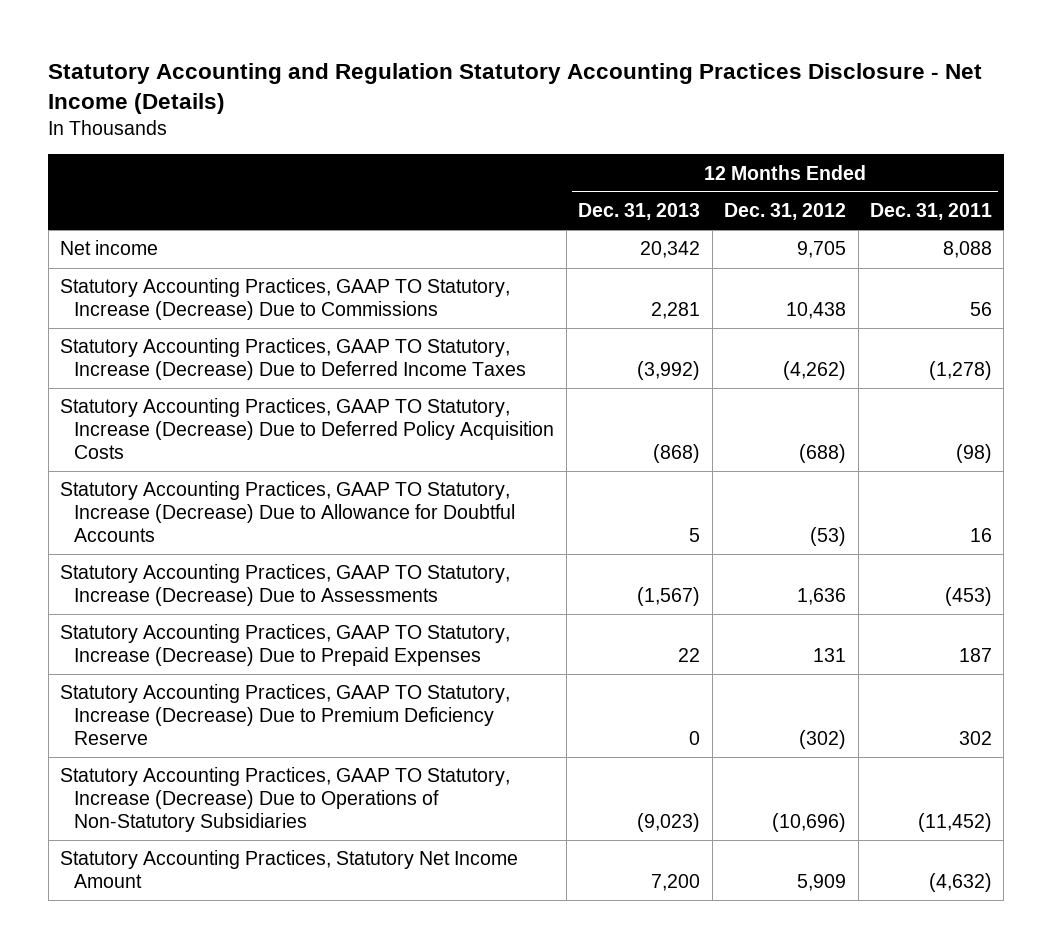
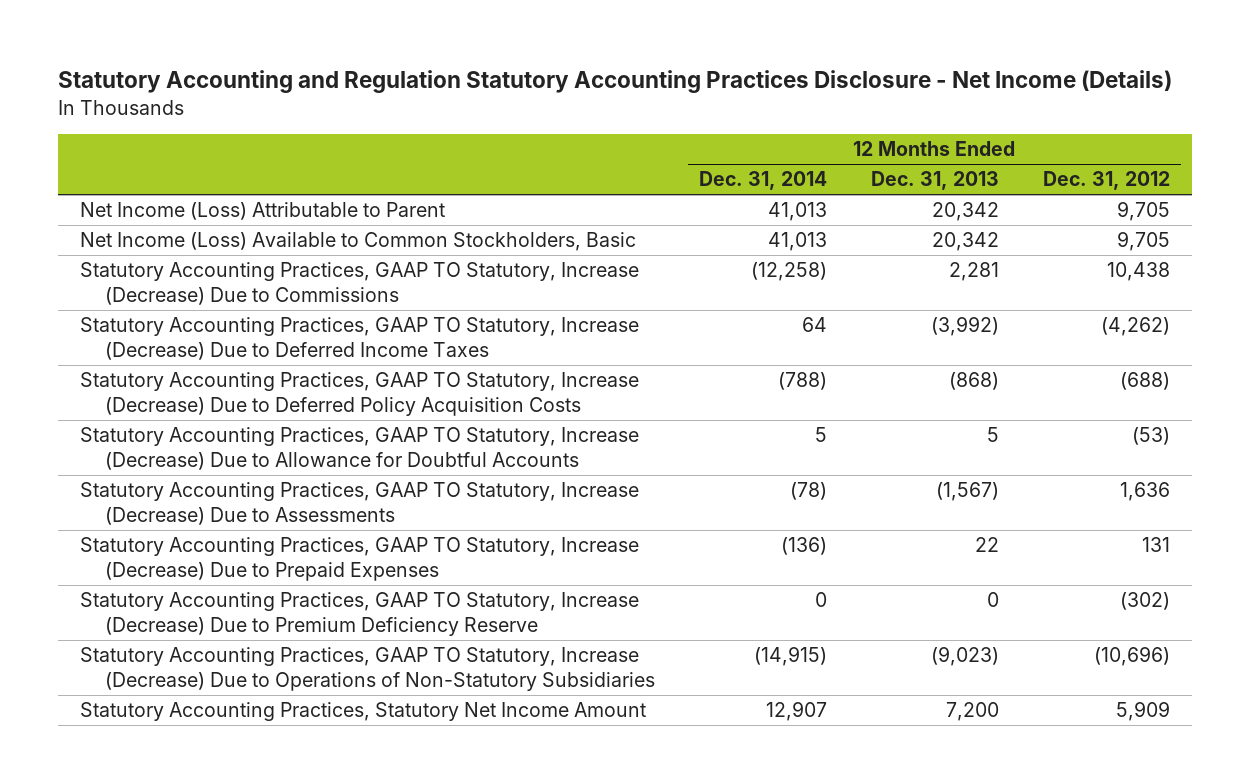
[870,203,993,221] Dec. 31, 2011 -> none
none -> [698,171,827,191] Dec. 31, 2014
[60,240,159,256] Net income -> [79,202,445,221] Net Income (Loss) Attributable to Parent
none -> [79,232,636,252] Net Income (Loss) Available to Common Stockholders, Basic

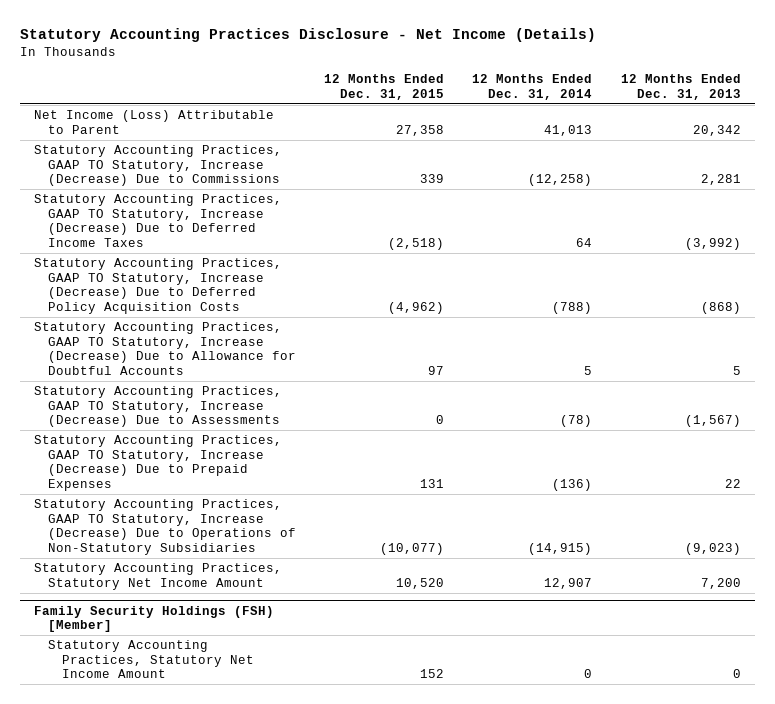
[57,70,1172,94] Statutory Accounting and Regulation Statutory Accounting Practices Disclosure - Net Income (Details) -> [19,28,596,43] Statutory Accounting Practices Disclosure - Net Income (Details)
[1042,171,1170,191] Dec. 31, 2012 -> none
none -> [324,74,445,100] 12 Months Ended Dec. 31, 2015
[79,232,636,252] Net Income (Loss) Available to Common Stockholders, Basic -> none
[79,592,639,637] Statutory Accounting Practices, GAAP TO Statutory, Increase (Decrease) Due to Premium Deficiency Reserve -> none
none -> [33,605,274,633] Family Security Holdings (FSH) [Member]
none -> [47,640,254,679] Statutory Accounting Practices, Statutory Net Income Amount

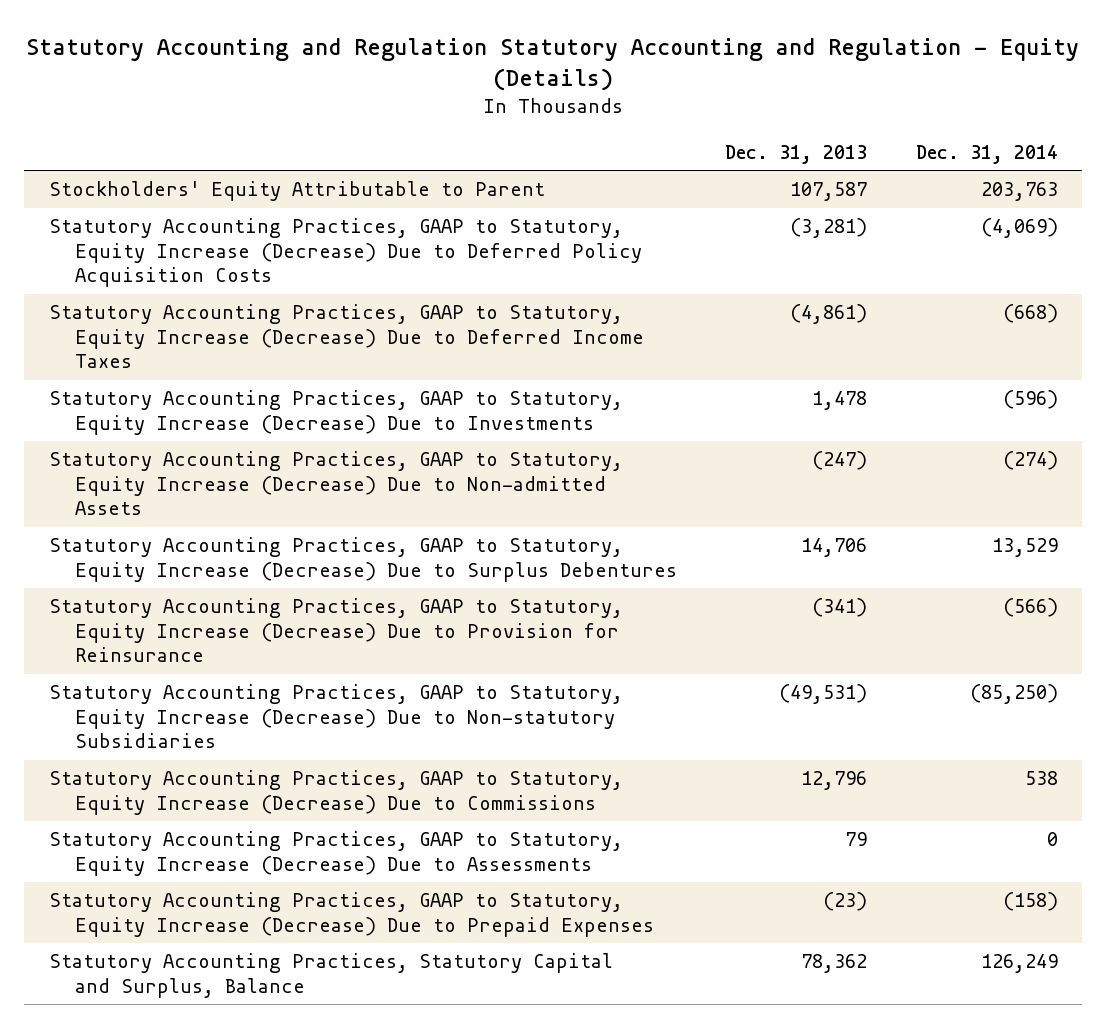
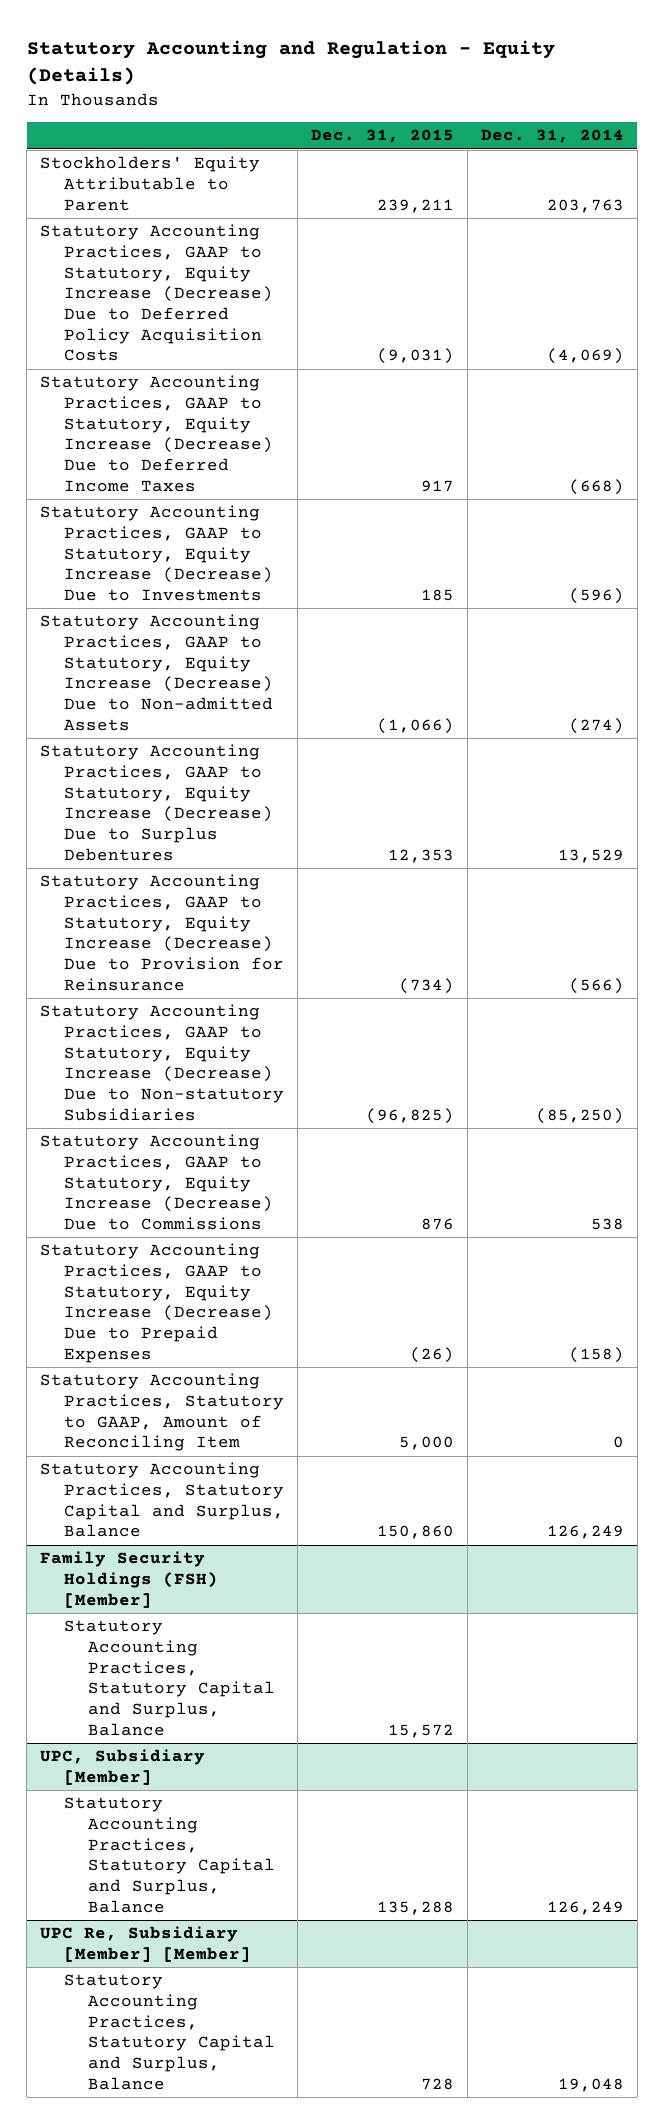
[26,38,1080,92] Statutory Accounting and Regulation Statutory Accounting and Regulation - Equity (Details) -> [26,40,555,86] Statutory Accounting and Regulation - Equity (Details)
[725,144,868,164] Dec. 31, 2013 -> none
none -> [310,129,454,144] Dec. 31, 2015
[48,831,623,876] Statutory Accounting Practices, GAAP to Statutory, Equity Increase (Decrease) Due to Assessments -> none
none -> [40,1373,285,1452] Statutory Accounting Practices, Statutory to GAAP, Amount of Reconciling Item
none -> [40,1551,219,1608] Family Security Holdings (FSH) [Member]
none -> [64,1620,275,1736] Statutory Accounting Practices, Statutory Capital and Surplus, Balance
none -> [40,1749,206,1786] UPC, Subsidiary [Member]
none -> [64,1797,275,1913] Statutory Accounting Practices, Statutory Capital and Surplus, Balance
none -> [40,1926,252,1963] UPC Re, Subsidiary [Member] [Member]
none -> [64,1974,275,2090] Statutory Accounting Practices, Statutory Capital and Surplus, Balance

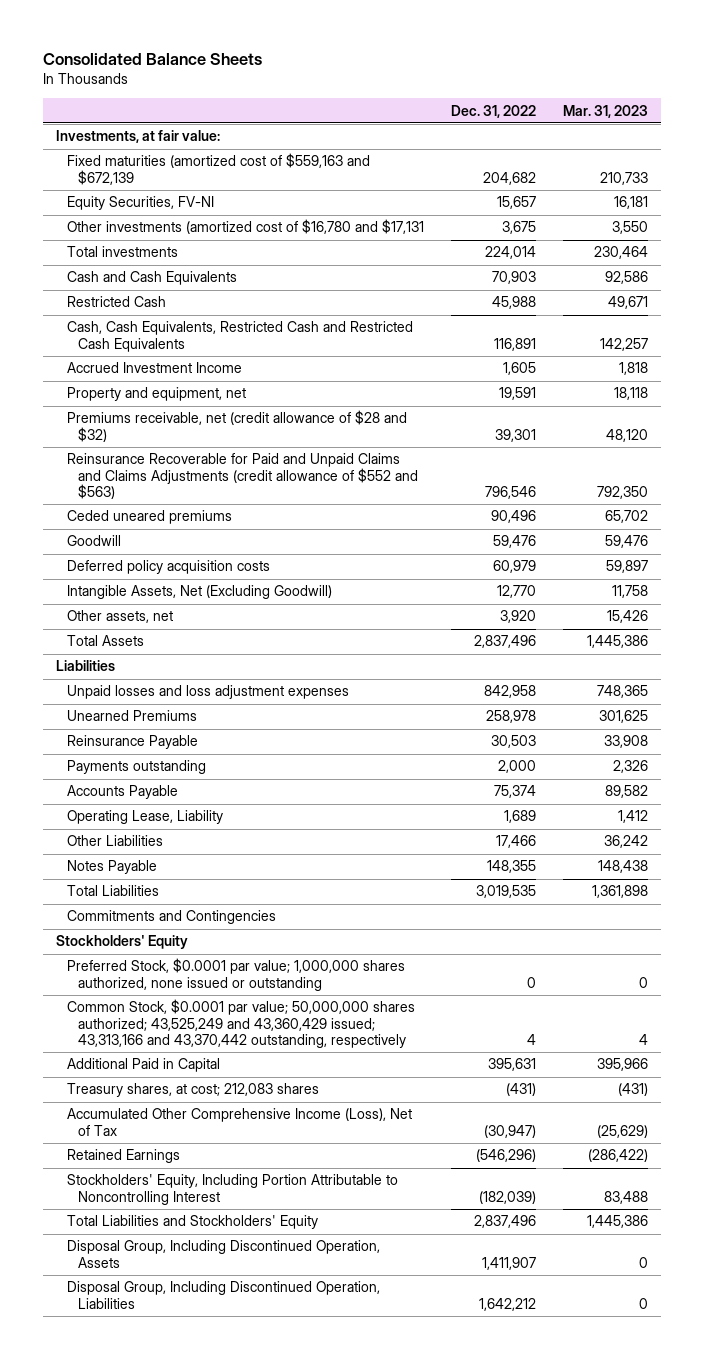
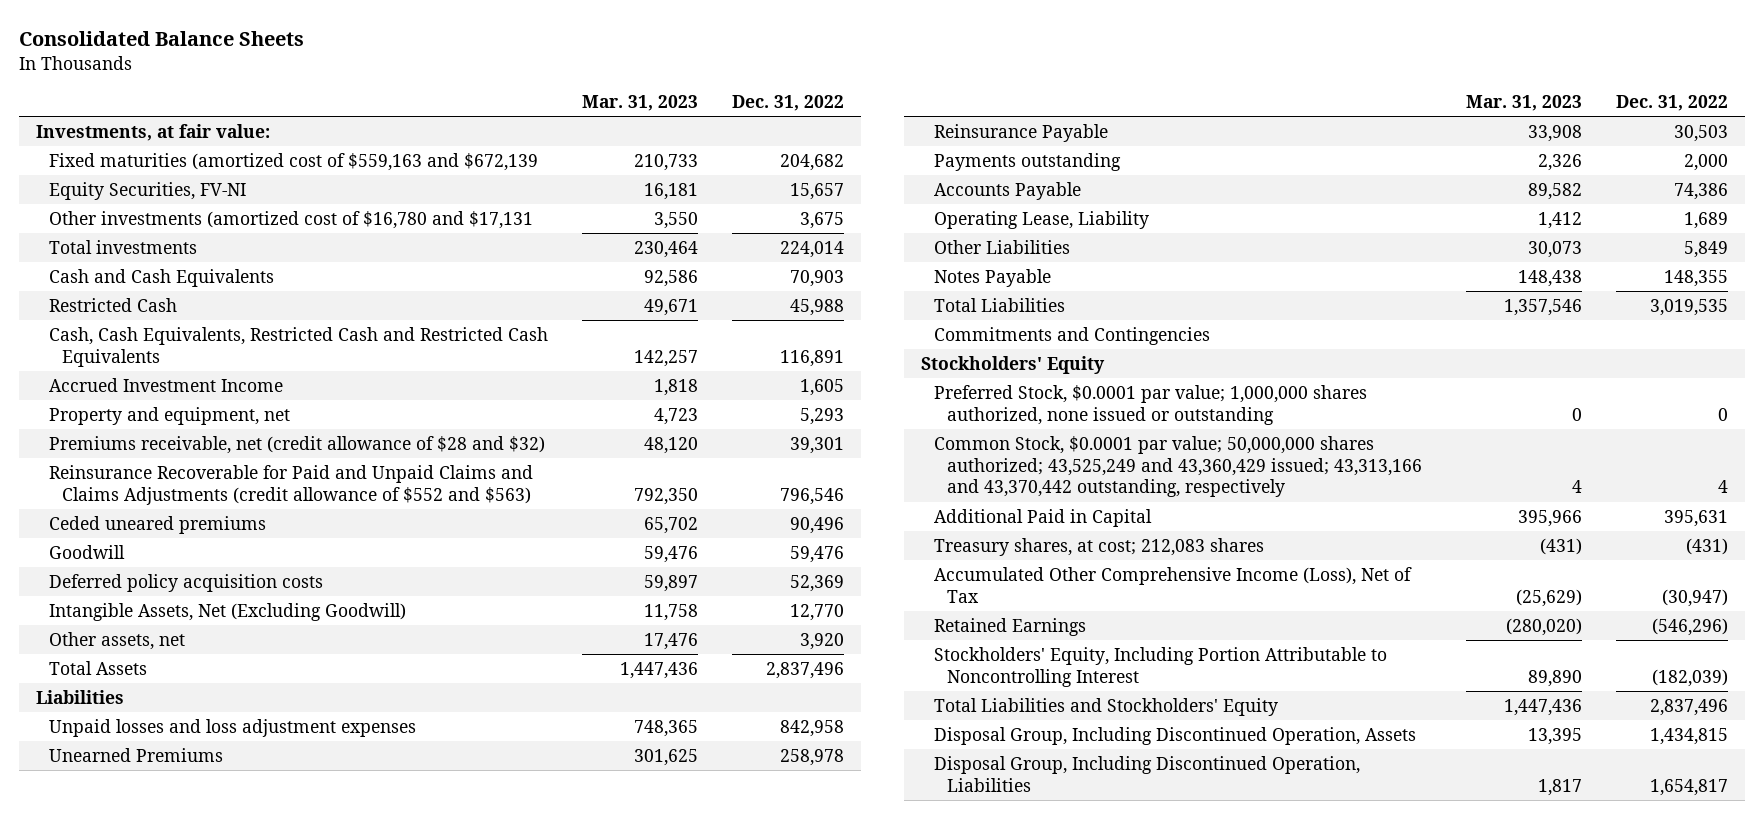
[499,387,537,401] 19,591 -> [799,407,844,425] 5,293
[613,387,648,401] 18,118 -> [654,407,699,425] 4,723
[493,560,537,574] 60,979 -> [789,574,844,592] 52,369
[606,610,648,624] 15,426 -> [644,632,699,650] 17,476
[586,635,648,649] 1,445,386 -> [620,661,699,679] 1,447,436
[494,785,537,799] 75,374 -> [1674,182,1729,200] 74,386
[496,835,537,849] 17,466 -> [1684,240,1729,258] 5,849
[603,835,648,849] 36,242 -> [1528,240,1583,258] 30,073
[591,885,648,899] 1,361,898 -> [1504,298,1583,316] 1,357,546
[587,1149,648,1163] (286,422) -> [1506,617,1583,636] (280,020)
[603,1190,648,1204] 83,488 -> [1528,669,1583,687] 89,890
[586,1215,648,1229] 1,445,386 -> [1504,698,1583,716] 1,447,436
[482,1256,537,1270] 1,411,907 -> [1650,727,1729,745] 1,434,815
[638,1256,648,1268] 0 -> [1528,727,1583,745] 13,395
[479,1297,537,1311] 1,642,212 -> [1650,778,1729,796] 1,654,817
[638,1297,648,1309] 0 -> [1538,778,1583,796] 1,817

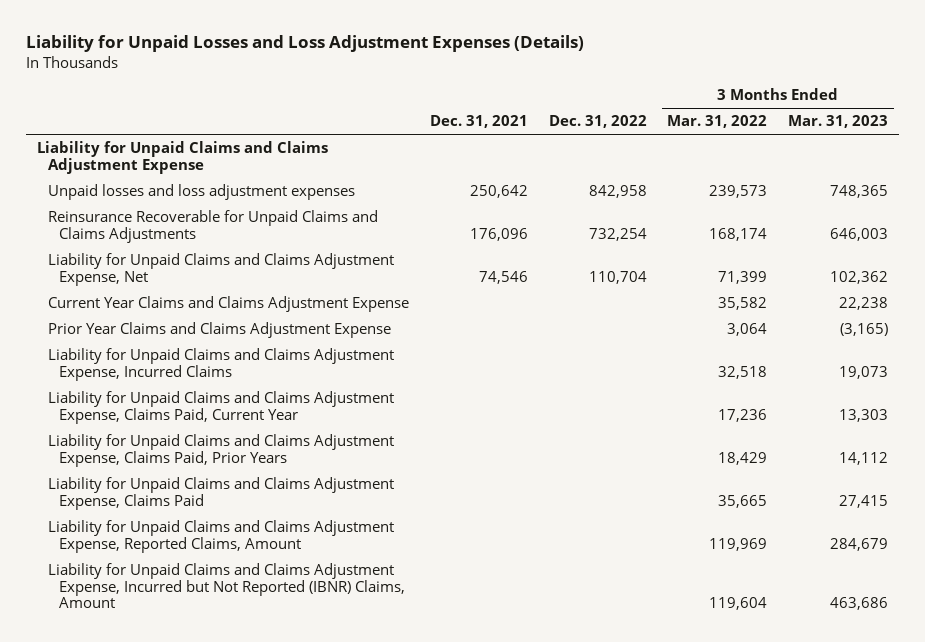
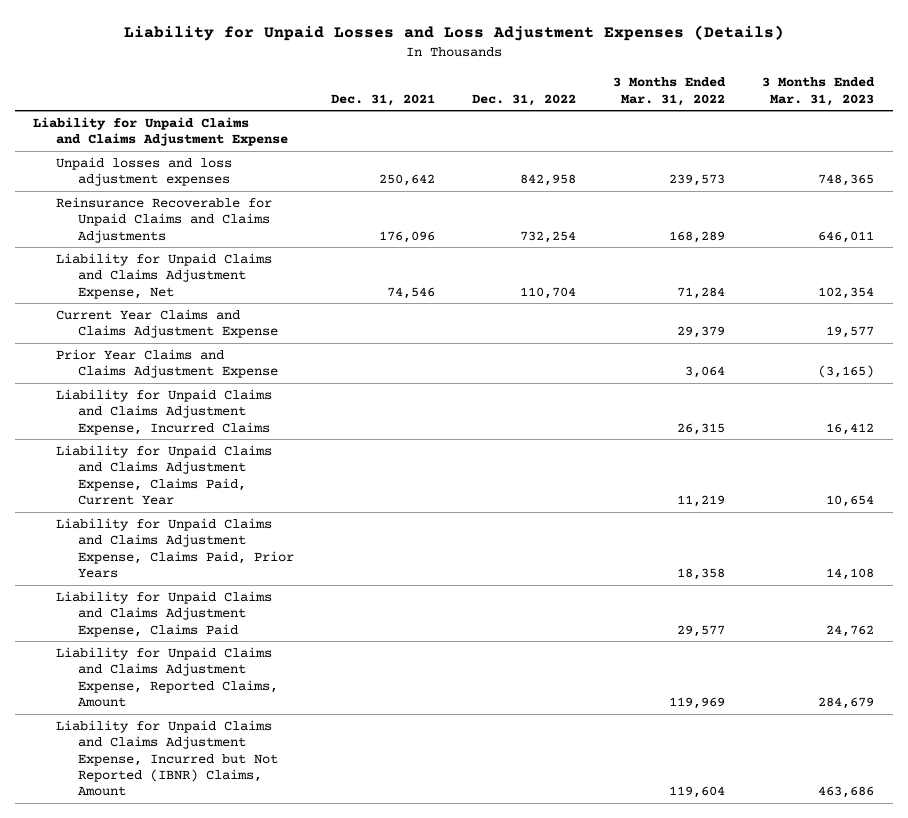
[709,227,768,241] 168,174 -> [669,230,726,243] 168,289
[830,227,889,241] 646,003 -> [818,230,875,243] 646,011
[718,270,768,284] 71,399 -> [677,286,726,299] 71,284
[830,270,889,284] 102,362 -> [818,286,875,299] 102,354
[718,297,768,311] 35,582 -> [677,326,726,339] 29,379
[839,297,889,311] 22,238 -> [826,326,875,339] 19,577
[718,365,768,379] 32,518 -> [677,422,726,435] 26,315
[839,365,889,379] 19,073 -> [826,422,875,435] 16,412
[718,408,768,422] 17,236 -> [677,495,726,508] 11,219
[839,408,889,422] 13,303 -> [826,495,875,508] 10,654
[718,451,768,465] 18,429 -> [677,568,726,581] 18,358
[839,451,889,465] 14,112 -> [826,568,875,581] 14,108
[718,494,768,508] 35,665 -> [677,624,726,637] 29,577
[839,494,889,508] 27,415 -> [826,624,875,637] 24,762

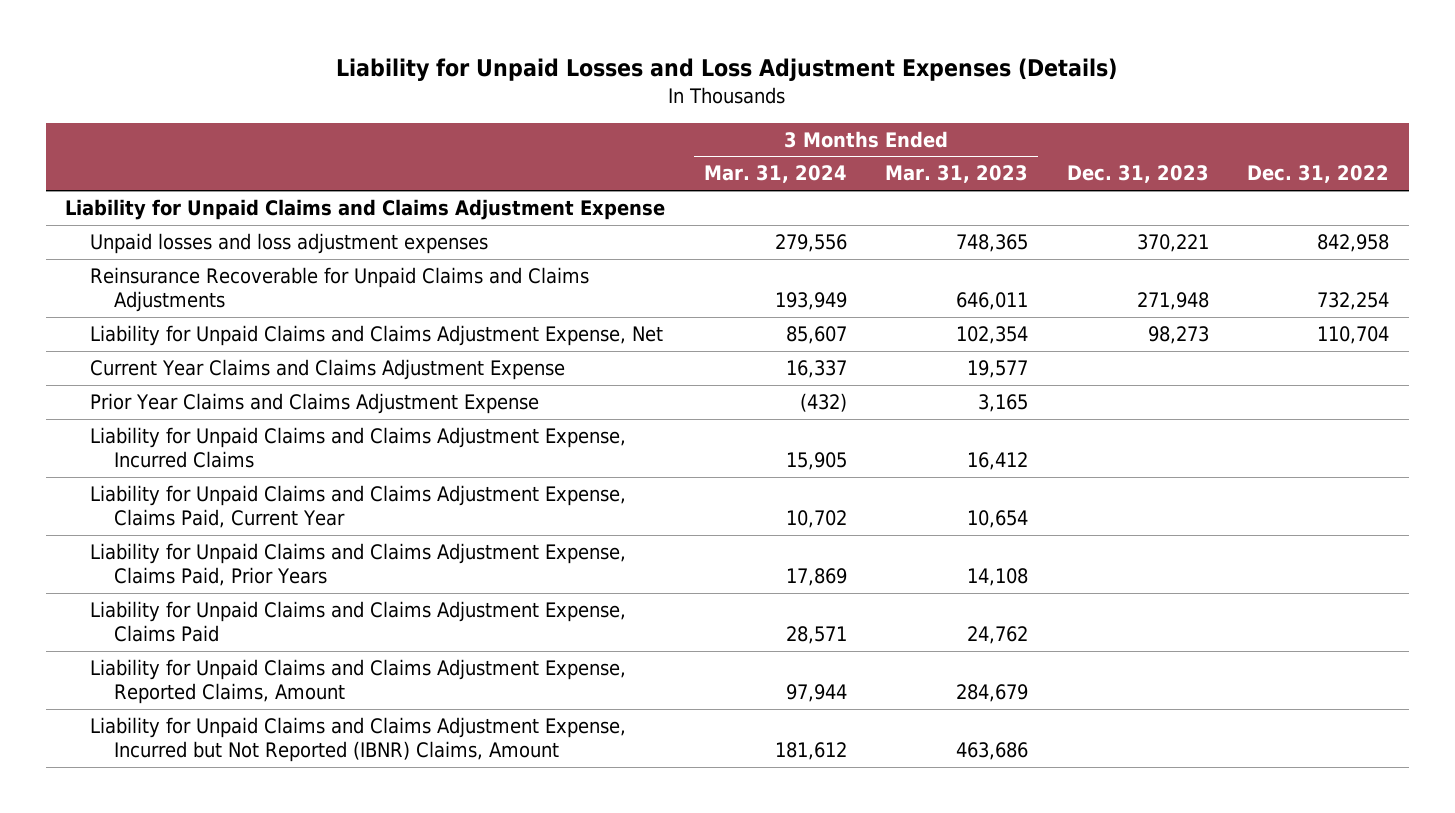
[331,93,436,106] Dec. 31, 2021 -> none
[613,77,727,106] 3 Months Ended Mar. 31, 2022 -> none
none -> [703,165,847,184] Mar. 31, 2024
none -> [1066,165,1209,184] Dec. 31, 2023
[818,365,875,379] (3,165) -> [978,394,1029,413] 3,165

